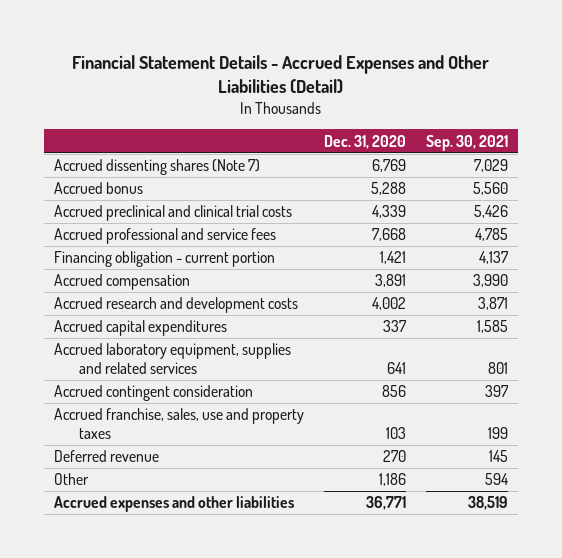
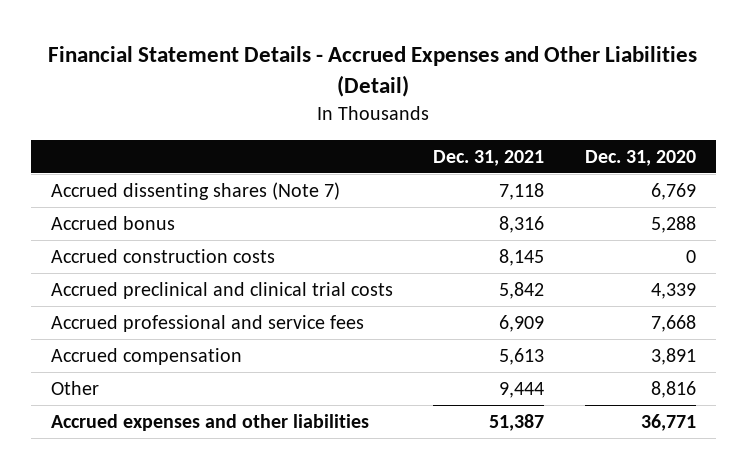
[425,134,508,151] Sep. 30, 2021 -> none
none -> [433,149,545,166] Dec. 31, 2021
none -> [51,249,276,264] Accrued construction costs
[54,251,276,268] Financing obligation - current portion -> none
[54,297,299,314] Accrued research and development costs -> none
[54,320,228,337] Accrued capital expenditures -> none
[54,343,292,375] Accrued laboratory equipment, supplies and related services -> none
[54,385,254,402] Accrued contingent consideration -> none
[54,408,305,440] Accrued franchise, sales, use and property taxes -> none
[54,450,160,463] Deferred revenue -> none
[378,473,406,487] 1,186 -> [650,381,696,399] 8,816

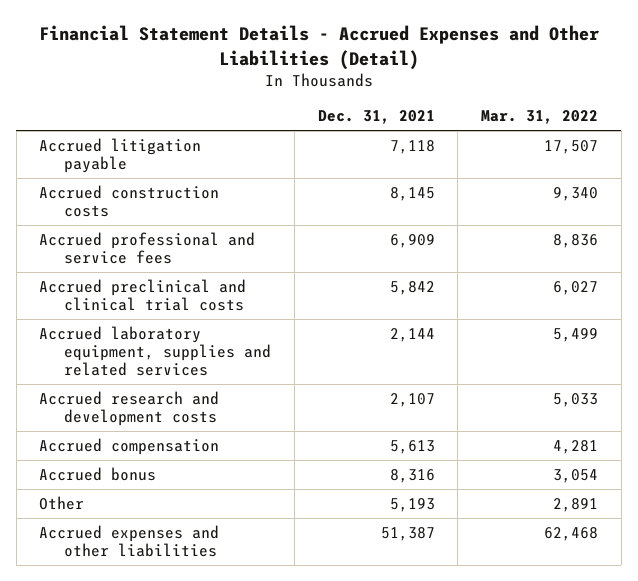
[584,149,696,166] Dec. 31, 2020 -> none
none -> [481,110,599,125] Mar. 31, 2022
[51,182,341,201] Accrued dissenting shares (Note 7) -> [39,137,202,173] Accrued litigation payable
[51,282,394,300] Accrued preclinical and clinical trial costs -> [39,278,247,311] Accrued preclinical and clinical trial costs
none -> [39,325,272,377] Accrued laboratory equipment, supplies and related services
none -> [39,390,220,426] Accrued research and development costs
[51,216,176,231] Accrued bonus -> [39,466,157,481] Accrued bonus
[499,382,545,399] 9,444 -> [389,497,435,512] 5,193

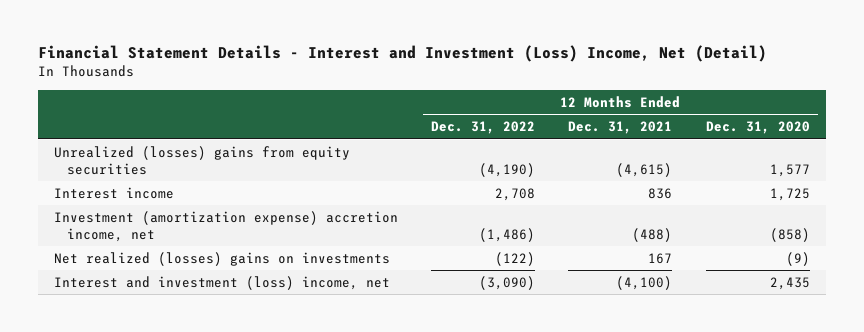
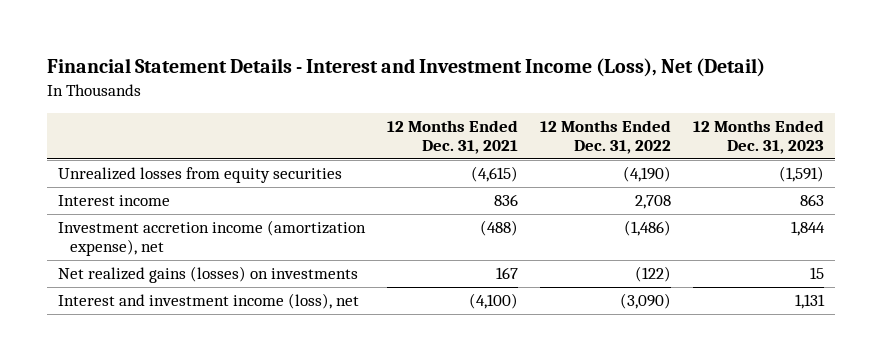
[37,45,767,63] Financial Statement Details - Interest and Investment (Loss) Income, Net (Detail) -> [47,58,766,78] Financial Statement Details - Interest and Investment Income (Loss), Net (Detail)
[705,121,810,135] Dec. 31, 2020 -> none
none -> [693,119,825,155] 12 Months Ended Dec. 31, 2023
[54,145,351,175] Unrealized (losses) gains from equity securities -> [58,167,343,184] Unrealized losses from equity securities
[54,210,399,242] Investment (amortization expense) accretion income, net -> [58,220,367,257] Investment accretion income (amortization expense), net
[54,251,391,266] Net realized (losses) gains on investments -> [58,266,359,284] Net realized gains (losses) on investments
[54,275,391,290] Interest and investment (loss) income, net -> [58,293,360,310] Interest and investment income (loss), net

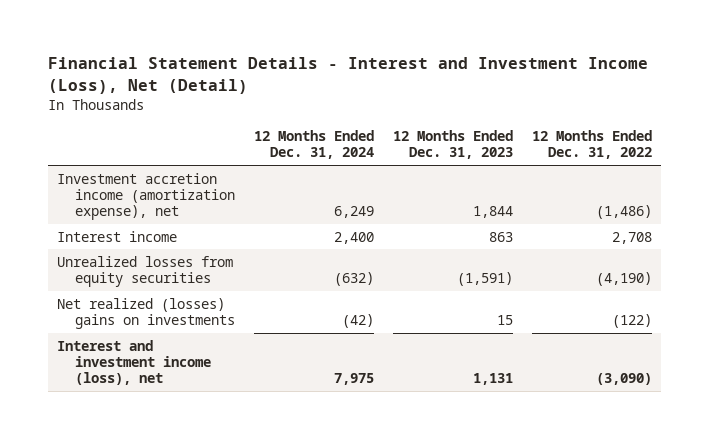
[387,119,519,155] 12 Months Ended Dec. 31, 2021 -> none
none -> [253,130,374,160] 12 Months Ended Dec. 31, 2024
[58,195,171,207] Interest income -> [57,230,178,242] Interest income
[58,167,343,184] Unrealized losses from equity securities -> [57,255,234,287] Unrealized losses from equity securities
[58,266,359,284] Net realized gains (losses) on investments -> [57,297,235,329] Net realized (losses) gains on investments

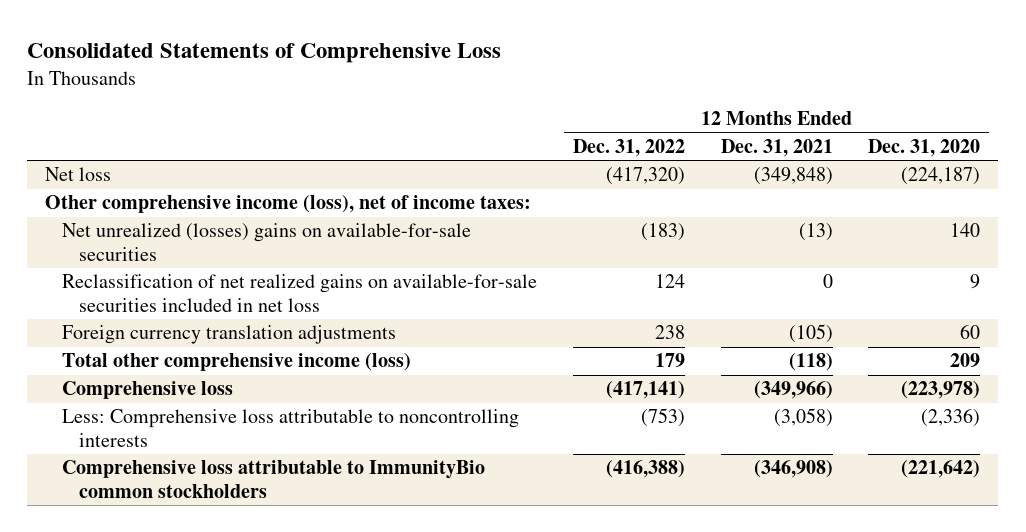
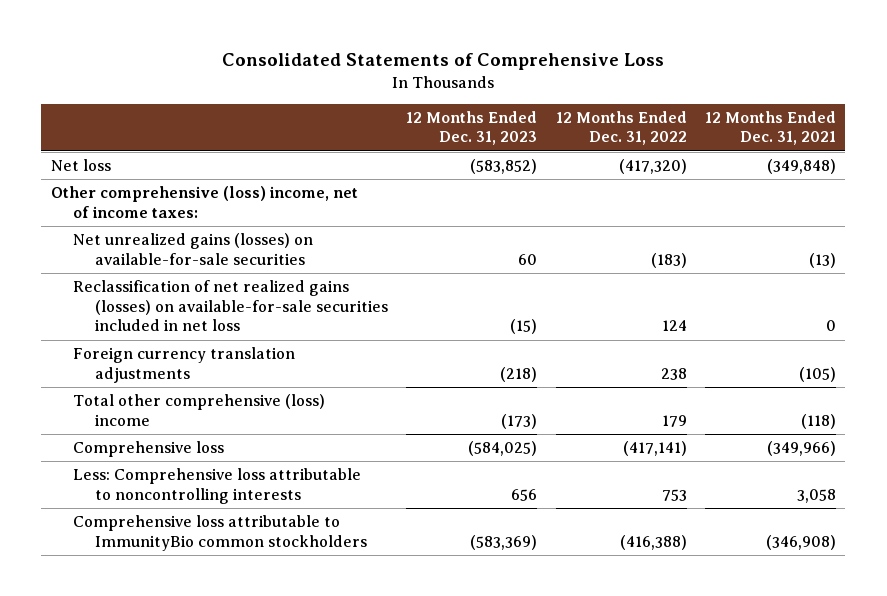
[868,138,981,157] Dec. 31, 2020 -> none
none -> [406,110,538,146] 12 Months Ended Dec. 31, 2023
[45,195,532,214] Other comprehensive income (loss), net of income taxes: -> [50,186,358,218] Other comprehensive (loss) income, net of income taxes:
[62,223,472,261] Net unrealized (losses) gains on available-for-sale securities -> [72,233,313,265] Net unrealized gains (losses) on available-for-sale securities
[62,274,538,312] Reclassification of net realized gains on available-for-sale securities included in net loss -> [72,280,388,332] Reclassification of net realized gains (losses) on available-for-sale securities included in net loss
[62,353,412,372] Total other comprehensive income (loss) -> [72,394,325,426] Total other comprehensive (loss) income
[640,408,685,428] (753) -> [661,488,687,501] 753
[773,408,833,428] (3,058) -> [797,488,837,503] 3,058

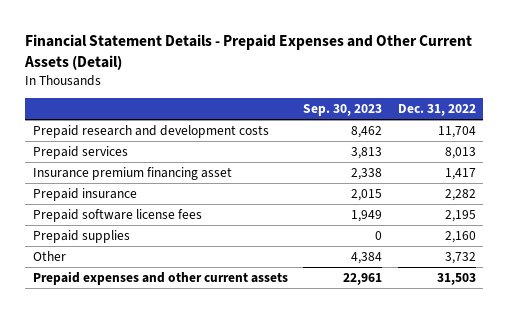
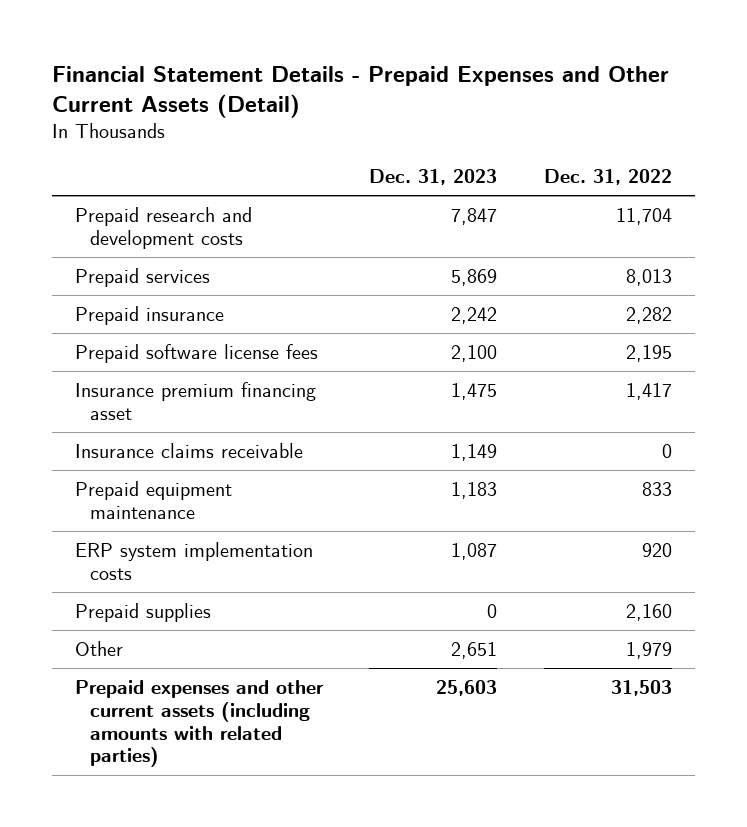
[303,104,383,117] Sep. 30, 2023 -> none
none -> [369,168,498,185] Dec. 31, 2023
[33,167,233,181] Insurance premium financing asset -> [74,381,316,420] Insurance premium financing asset
none -> [74,442,303,458] Insurance claims receivable
none -> [74,480,232,519] Prepaid equipment maintenance
none -> [74,541,313,580] ERP system implementation costs
[444,252,476,265] 3,732 -> [626,641,673,659] 1,979
[33,271,289,286] Prepaid expenses and other current assets -> [74,679,324,768] Prepaid expenses and other current assets (including amounts with related parties)

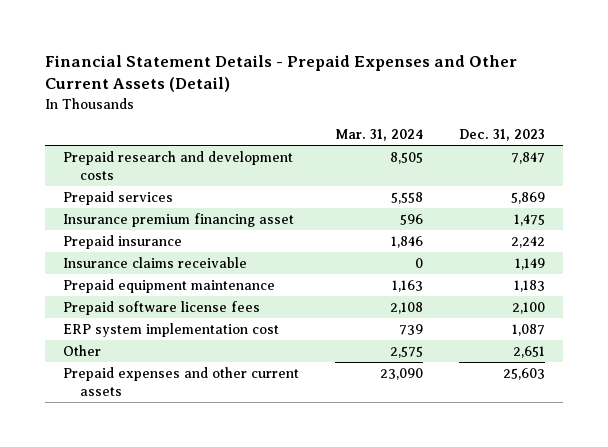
[544,168,673,185] Dec. 31, 2022 -> none
none -> [334,128,423,141] Mar. 31, 2024
[74,305,224,325] Prepaid insurance -> [63,235,183,250] Prepaid insurance
[74,602,211,622] Prepaid supplies -> none
[74,343,318,363] Prepaid software license fees -> [63,301,261,316] Prepaid software license fees
[74,541,313,580] ERP system implementation costs -> [63,323,280,338] ERP system implementation cost
[74,679,324,768] Prepaid expenses and other current assets (including amounts with related parties) -> [63,367,300,396] Prepaid expenses and other current assets

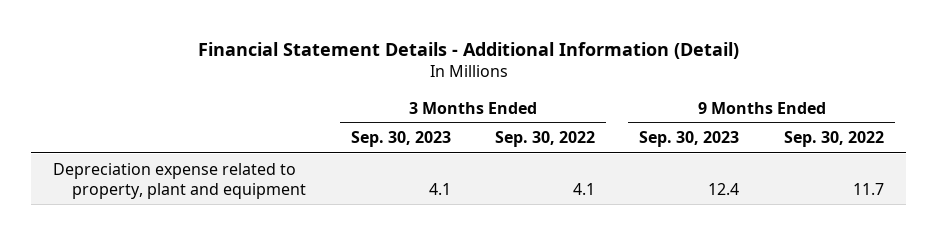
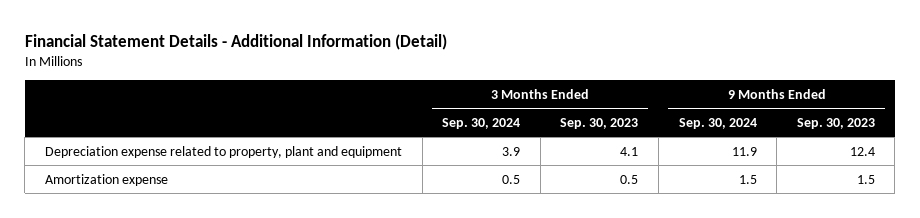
[495,131,596,148] Sep. 30, 2022 -> none
[783,131,884,148] Sep. 30, 2022 -> none
none -> [442,117,521,129] Sep. 30, 2024
none -> [678,117,757,129] Sep. 30, 2024
none -> [44,173,168,186] Amortization expense

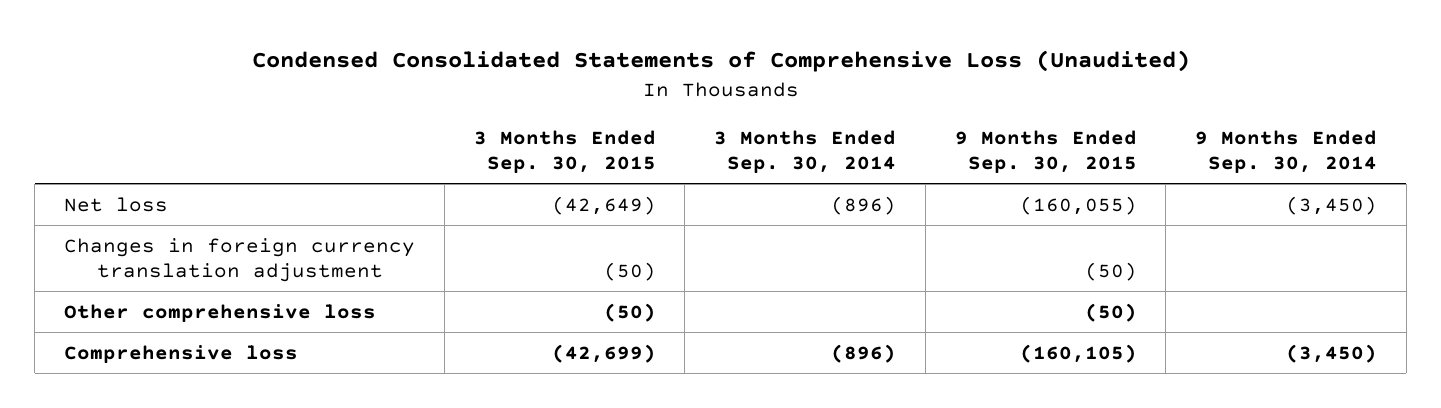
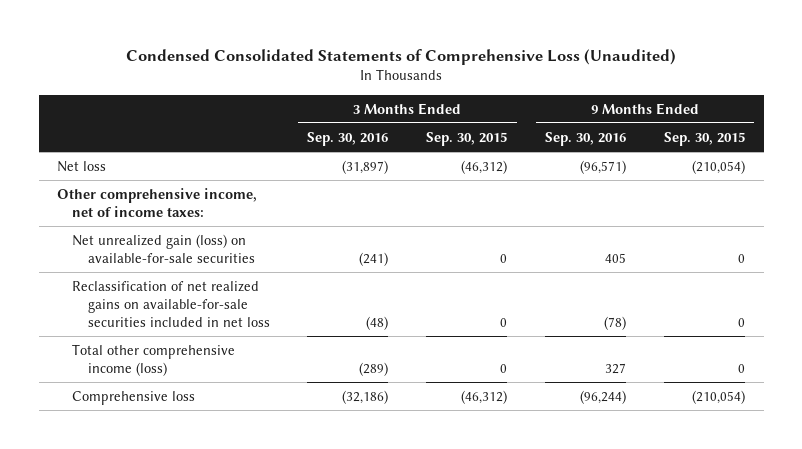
[714,129,897,173] 3 Months Ended Sep. 30, 2014 -> none
[1195,129,1378,173] 9 Months Ended Sep. 30, 2014 -> none
none -> [307,131,389,146] Sep. 30, 2016
none -> [545,131,627,146] Sep. 30, 2016
[63,237,415,282] Changes in foreign currency translation adjustment -> none
[551,195,656,215] (42,649) -> [461,159,508,174] (46,312)
[1019,195,1137,215] (160,055) -> [691,159,745,174] (210,054)
none -> [57,187,258,217] Other comprehensive income, net of income taxes:
none -> [72,233,255,263] Net unrealized gain (loss) on available-for-sale securities
none -> [72,280,270,328] Reclassification of net realized gains on available-for-sale securities included in net loss
[63,303,376,322] Other comprehensive loss -> [72,343,236,376] Total other comprehensive income (loss)
[603,302,656,322] (50) -> [500,363,508,373] 0
[1084,302,1137,322] (50) -> [737,363,745,373] 0
[551,343,656,363] (42,699) -> [461,389,508,404] (46,312)
[1019,343,1137,363] (160,105) -> [691,389,745,404] (210,054)

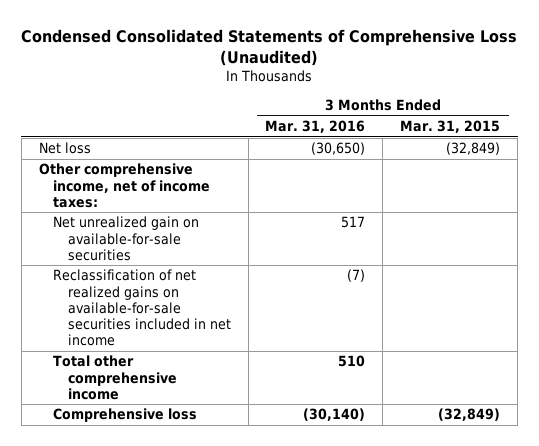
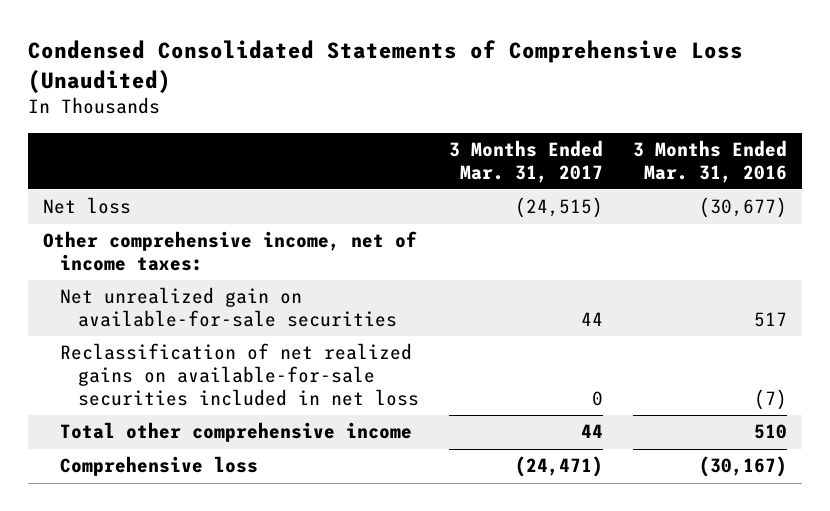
[400,119,501,133] Mar. 31, 2015 -> none
none -> [448,140,603,183] 3 Months Ended Mar. 31, 2017
[311,142,366,156] (30,650) -> [698,197,787,219] (30,677)
[53,269,231,347] Reclassification of net realized gains on available-for-sale securities included in net income -> [60,343,419,407] Reclassification of net realized gains on available-for-sale securities included in net loss
[303,408,366,422] (30,140) -> [698,456,787,478] (30,167)

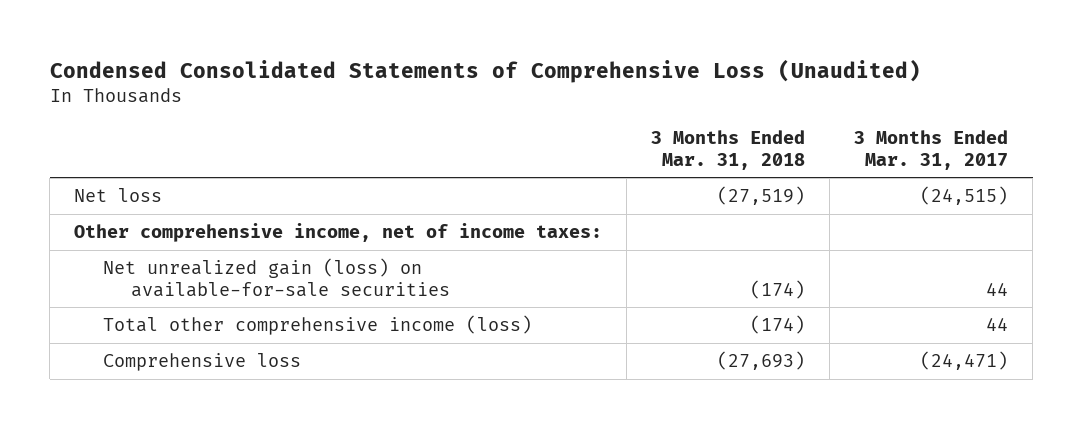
[632,140,787,183] 3 Months Ended Mar. 31, 2016 -> none
none -> [651,130,806,170] 3 Months Ended Mar. 31, 2018
[60,343,419,407] Reclassification of net realized gains on available-for-sale securities included in net loss -> none
[60,287,397,328] Net unrealized gain on available-for-sale securities -> [102,258,451,297] Net unrealized gain (loss) on available-for-sale securities
[60,422,413,443] Total other comprehensive income -> [102,315,532,336] Total other comprehensive income (loss)

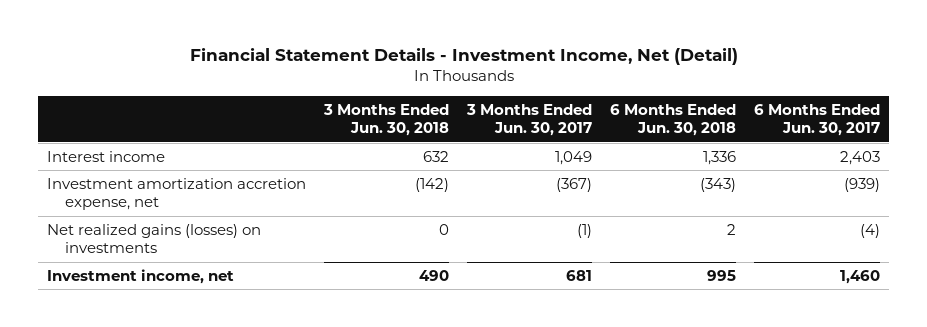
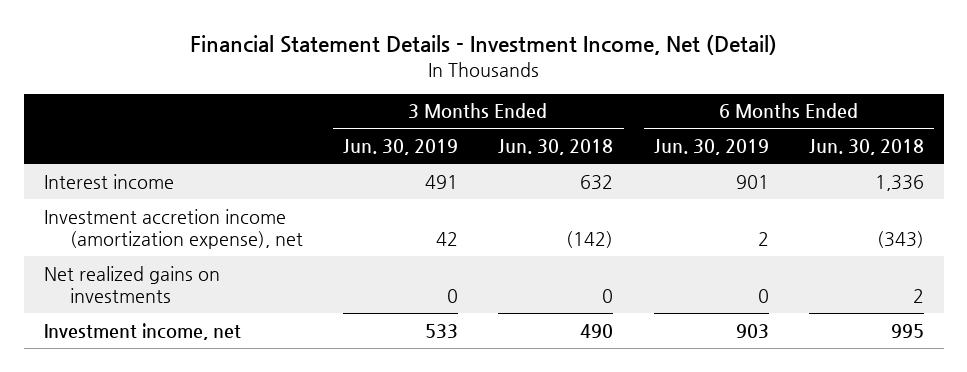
[466,104,593,137] 3 Months Ended Jun. 30, 2017 -> none
[754,104,881,137] 6 Months Ended Jun. 30, 2017 -> none
none -> [343,139,459,156] Jun. 30, 2019
none -> [653,139,769,156] Jun. 30, 2019
[46,177,306,211] Investment amortization accretion expense, net -> [43,208,304,249] Investment accretion income (amortization expense), net
[46,223,261,254] Net realized gains (losses) on investments -> [43,265,220,303] Net realized gains on investments

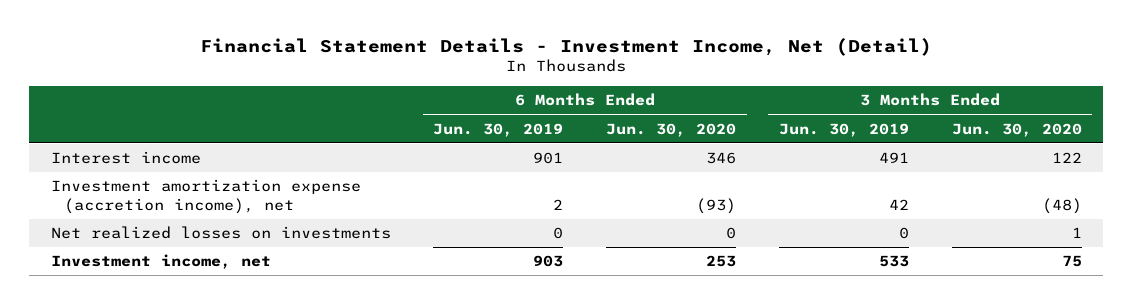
[498,139,614,156] Jun. 30, 2018 -> none
[808,139,924,156] Jun. 30, 2018 -> none
none -> [606,122,737,137] Jun. 30, 2020
none -> [951,122,1082,137] Jun. 30, 2020
[43,208,304,249] Investment accretion income (amortization expense), net -> [50,179,361,214] Investment amortization expense (accretion income), net
[43,265,220,303] Net realized gains on investments -> [50,226,391,240] Net realized losses on investments

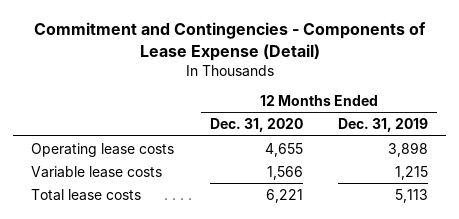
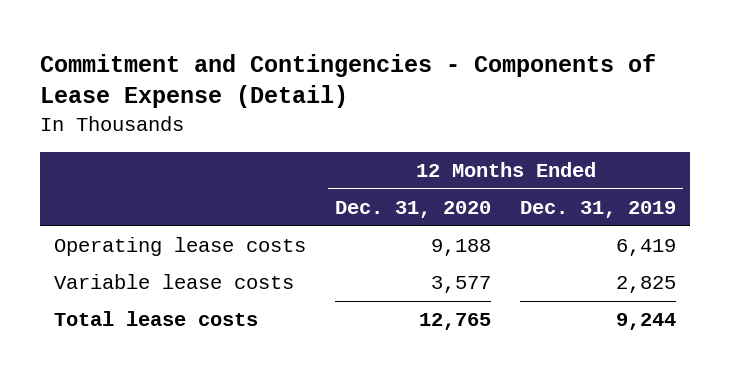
[264,142,303,157] 4,655 -> [431,239,492,257] 9,188
[388,141,429,157] 3,898 -> [616,239,677,257] 6,419
[266,165,303,180] 1,566 -> [431,276,492,294] 3,577
[395,165,429,180] 1,215 -> [616,276,677,294] 2,825
[265,188,303,203] 6,221 -> [419,313,492,331] 12,765
[395,188,429,203] 5,113 -> [616,313,677,331] 9,244

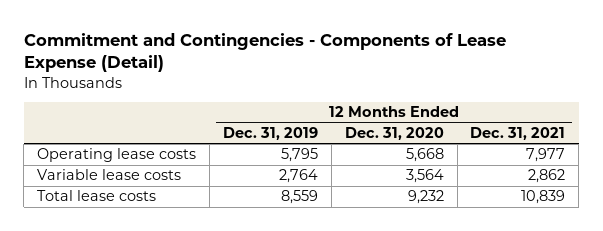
none -> [470,126,566,140] Dec. 31, 2021
[431,239,492,257] 9,188 -> [405,148,444,163] 5,668
[616,239,677,257] 6,419 -> [281,148,319,163] 5,795
[431,276,492,294] 3,577 -> [405,169,444,184] 3,564
[616,276,677,294] 2,825 -> [279,169,319,184] 2,764
[419,313,492,331] 12,765 -> [407,190,444,205] 9,232
[616,313,677,331] 9,244 -> [281,190,319,205] 8,559

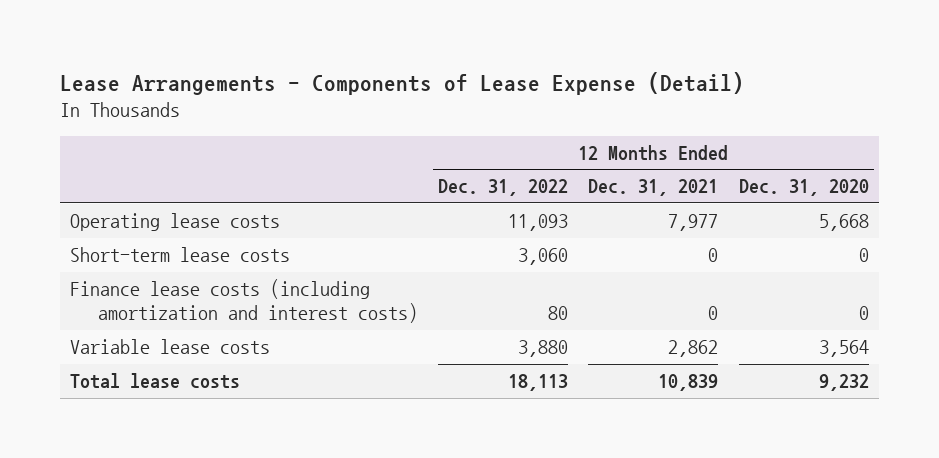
[23,33,506,73] Commitment and Contingencies - Components of Lease Expense (Detail) -> [60,72,745,96] Lease Arrangements - Components of Lease Expense (Detail)
[223,126,319,140] Dec. 31, 2019 -> none
none -> [438,179,569,197] Dec. 31, 2022
none -> [70,246,291,262] Short-term lease costs
none -> [70,278,418,324] Finance lease costs (including amortization and interest costs)

